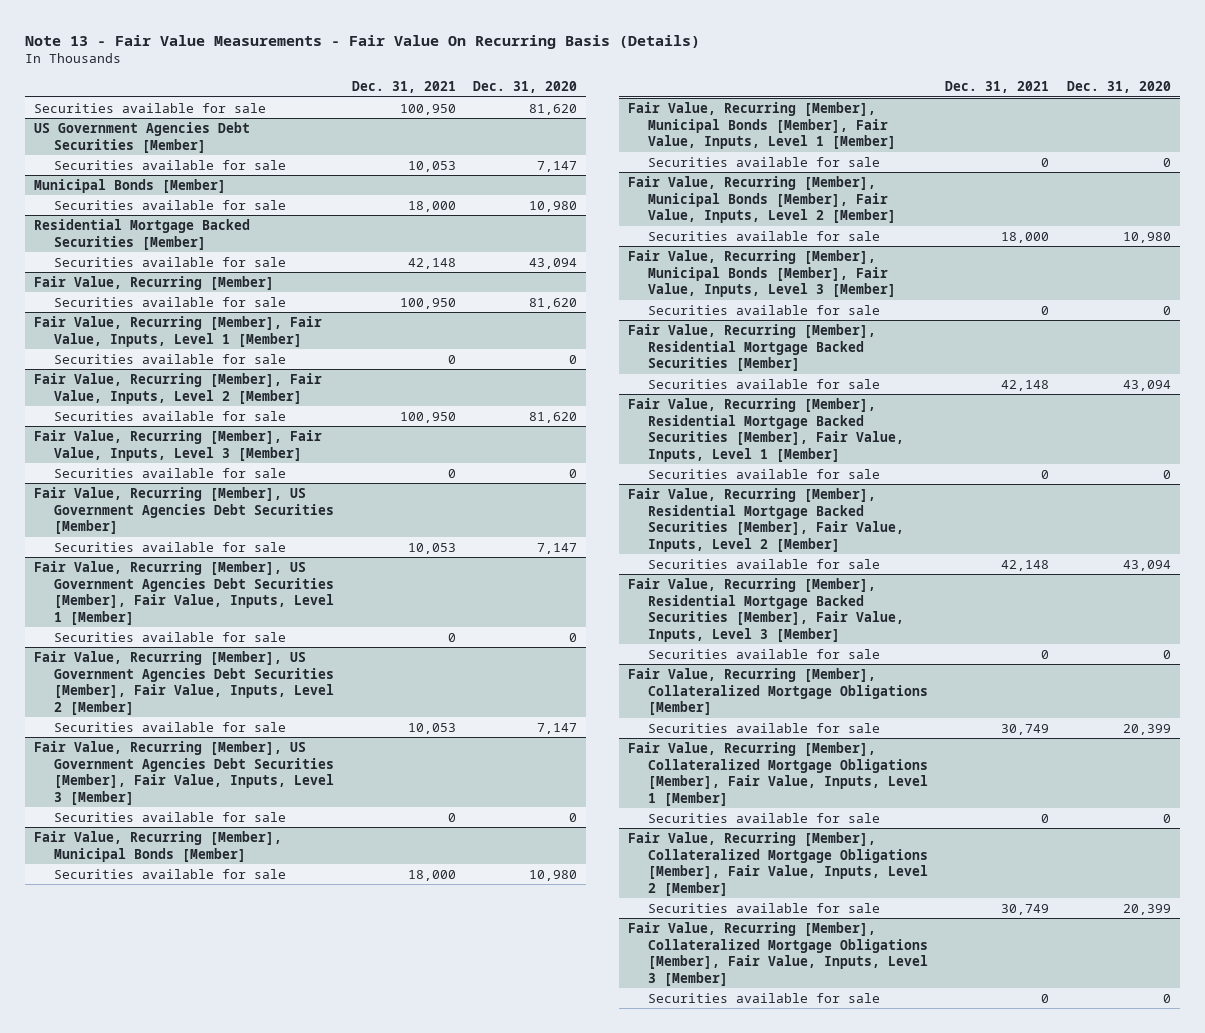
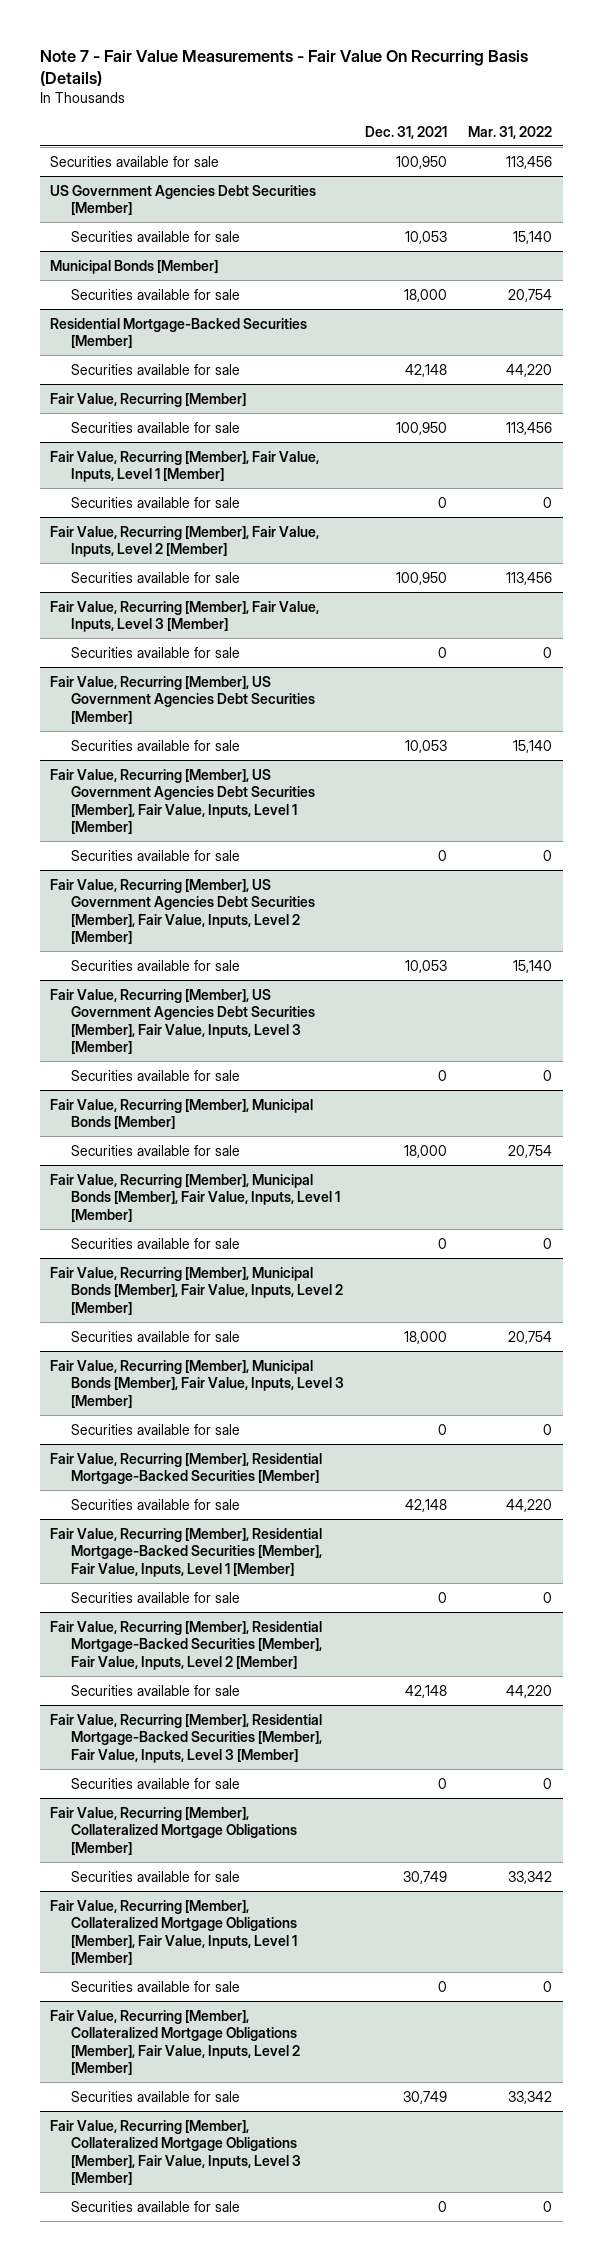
[25,34,701,49] Note 13 - Fair Value Measurements - Fair Value On Recurring Basis (Details) -> [39,49,528,86] Note 7 - Fair Value Measurements - Fair Value On Recurring Basis (Details)
[473,81,578,94] Dec. 31, 2020 -> none
none -> [468,125,553,139] Mar. 31, 2022
[34,218,251,250] Residential Mortgage Backed Securities [Member] -> [50,317,308,349] Residential Mortgage-Backed Securities [Member]
[627,323,876,372] Fair Value, Recurring [Member], Residential Mortgage Backed Securities [Member] -> [50,1452,323,1485] Fair Value, Recurring [Member], Residential Mortgage-Backed Securities [Member]
[627,397,904,462] Fair Value, Recurring [Member], Residential Mortgage Backed Securities [Member], Fair Value, Inputs, Level 1 [Member] -> [50,1527,323,1577] Fair Value, Recurring [Member], Residential Mortgage-Backed Securities [Member], Fair Value, Inputs, Level 1 [Member]
[627,487,904,552] Fair Value, Recurring [Member], Residential Mortgage Backed Securities [Member], Fair Value, Inputs, Level 2 [Member] -> [50,1620,323,1670] Fair Value, Recurring [Member], Residential Mortgage-Backed Securities [Member], Fair Value, Inputs, Level 2 [Member]
[627,577,904,642] Fair Value, Recurring [Member], Residential Mortgage Backed Securities [Member], Fair Value, Inputs, Level 3 [Member] -> [50,1713,323,1763] Fair Value, Recurring [Member], Residential Mortgage-Backed Securities [Member], Fair Value, Inputs, Level 3 [Member]

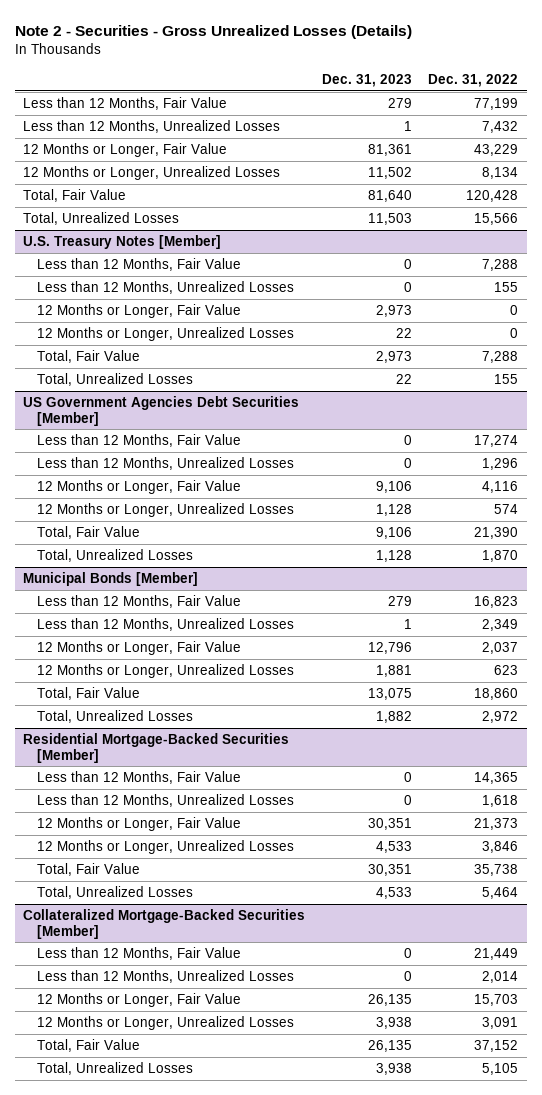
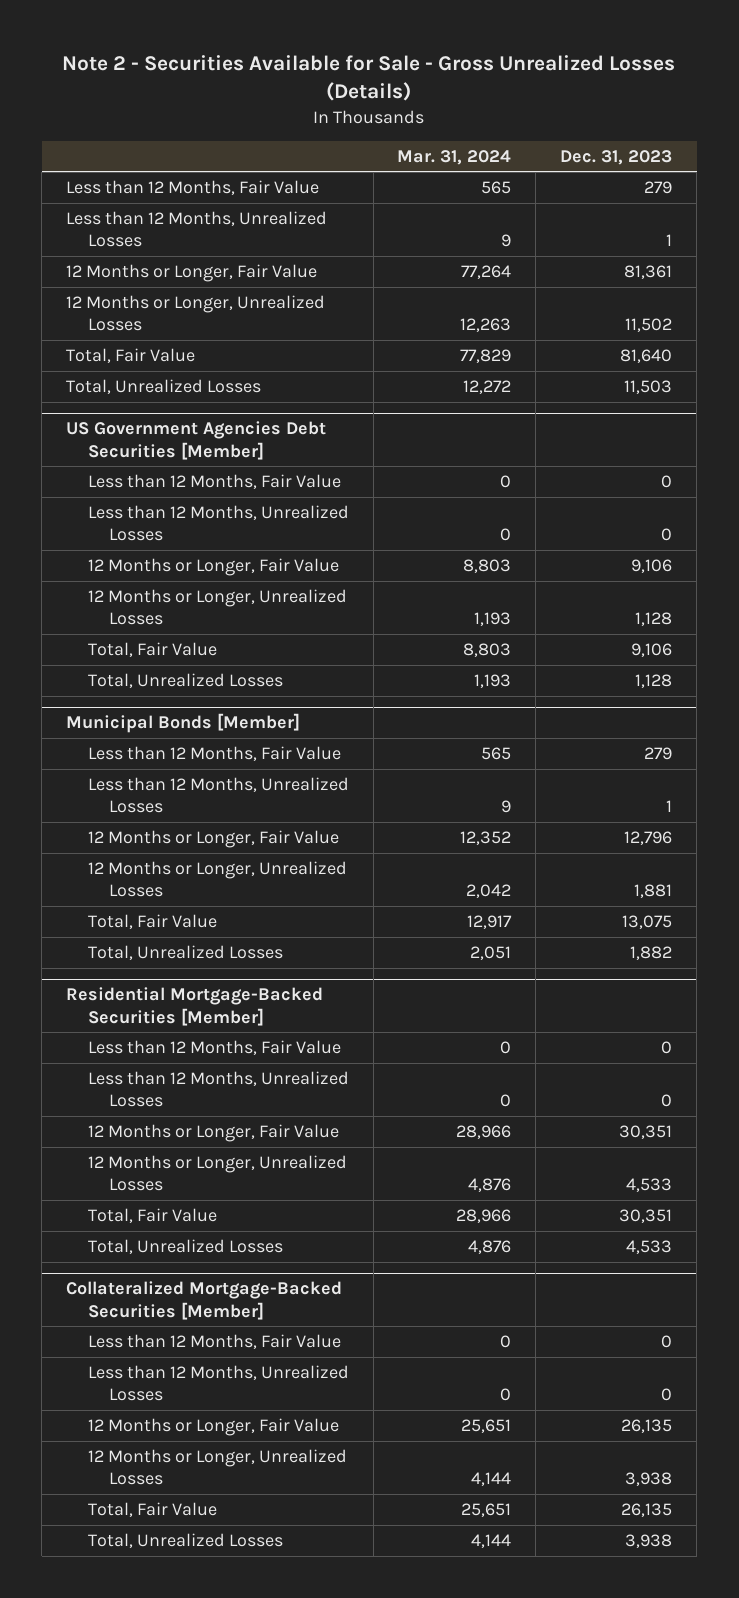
[15,25,413,40] Note 2 - Securities - Gross Unrealized Losses (Details) -> [62,55,676,102] Note 2 - Securities Available for Sale - Gross Unrealized Losses (Details)
[428,73,519,87] Dec. 31, 2022 -> none
none -> [397,149,512,165] Mar. 31, 2024
[23,235,222,250] U.S. Treasury Notes [Member] -> none
[37,258,242,272] Less than 12 Months, Fair Value -> none
[37,281,295,295] Less than 12 Months, Unrealized Losses -> none
[37,304,242,319] 12 Months or Longer, Fair Value -> none
[37,327,295,342] 12 Months or Longer, Unrealized Losses -> none
[37,350,141,364] Total, Fair Value -> none
[37,373,194,387] Total, Unrealized Losses -> none

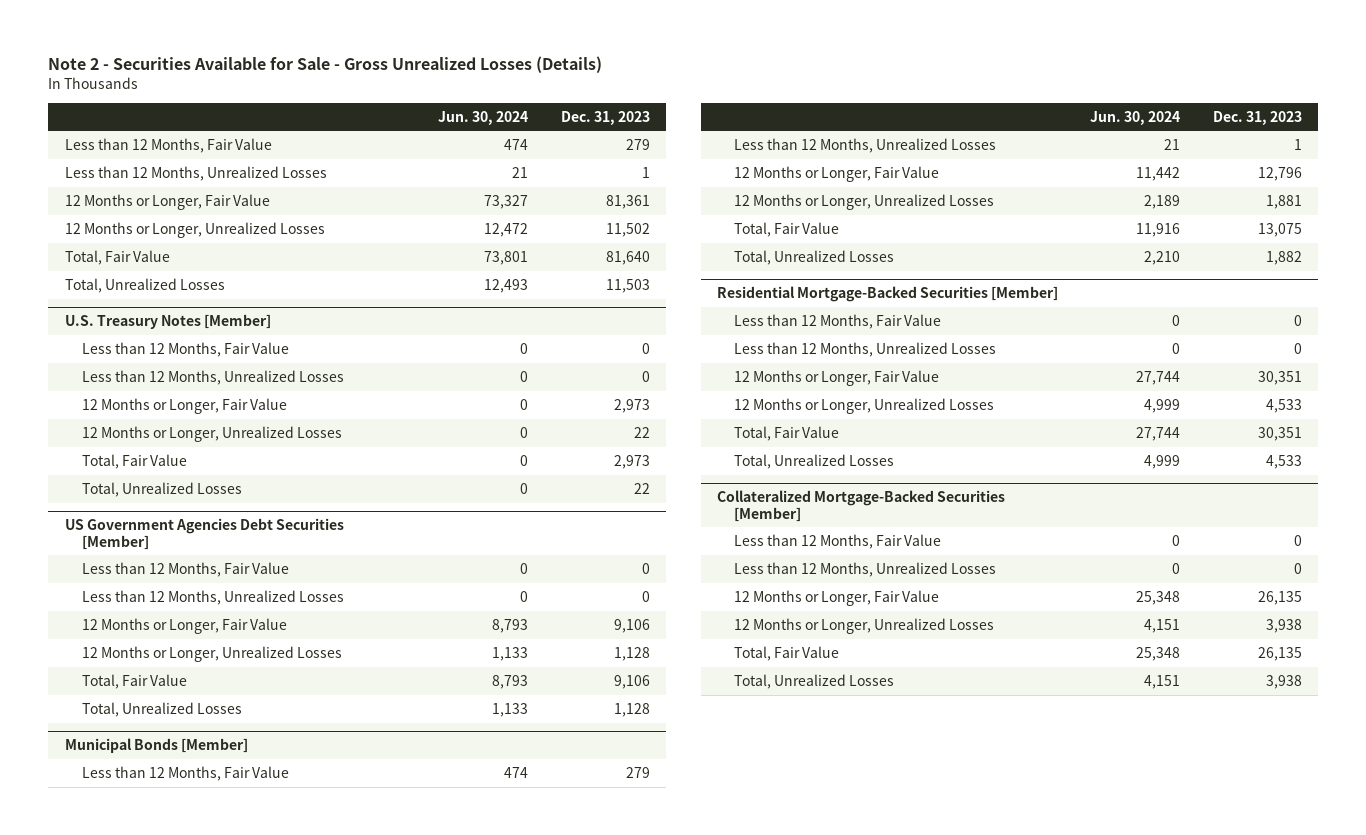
[397,149,512,165] Mar. 31, 2024 -> none
none -> [438,110,529,125] Jun. 30, 2024
none -> [64,314,271,330] U.S. Treasury Notes [Member]
none -> [81,341,289,357] Less than 12 Months, Fair Value
none -> [81,369,344,385] Less than 12 Months, Unrealized Losses
none -> [81,397,287,414] 12 Months or Longer, Fair Value
none -> [81,425,342,442] 12 Months or Longer, Unrealized Losses
none -> [81,453,187,469] Total, Fair Value
none -> [81,481,242,497] Total, Unrealized Losses

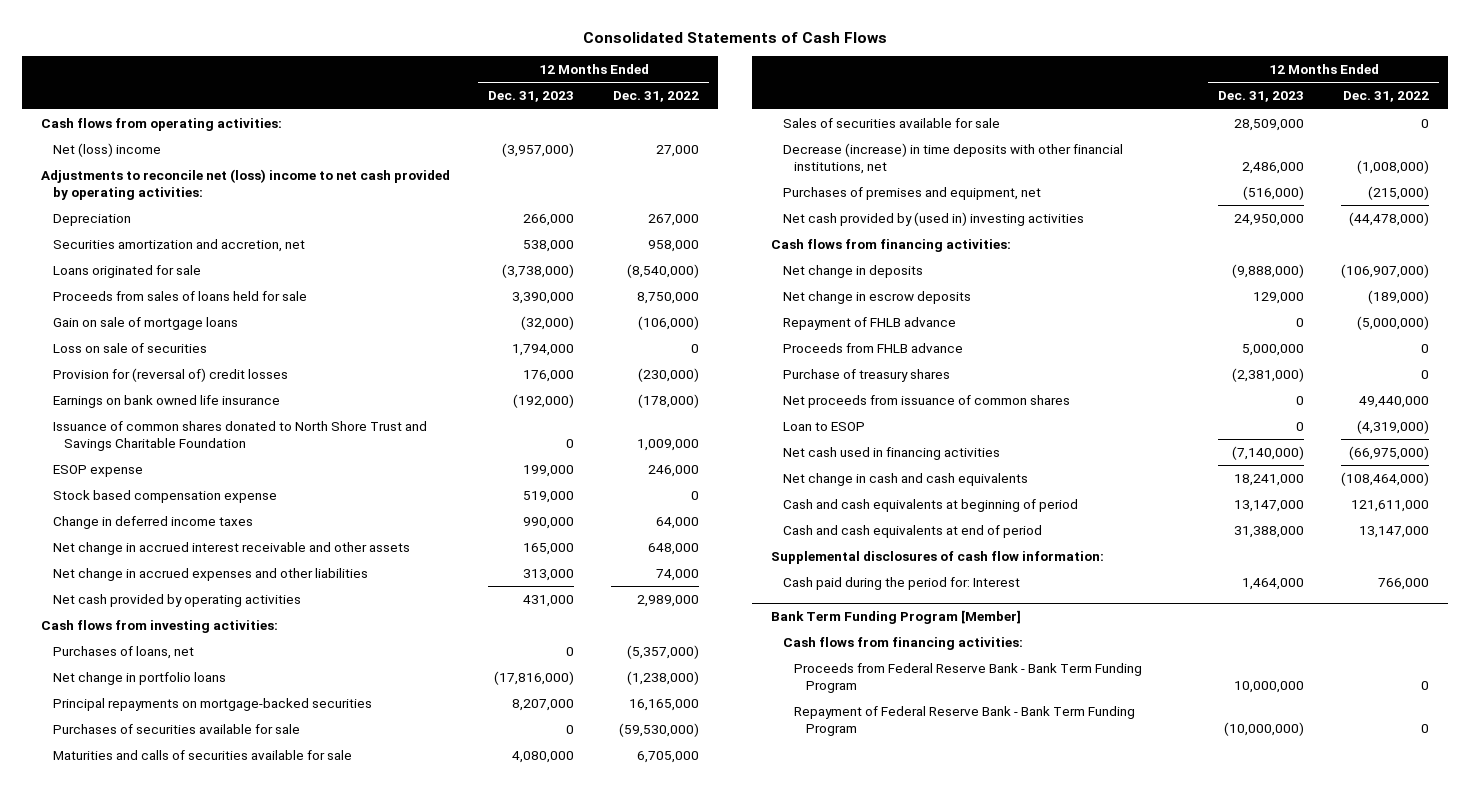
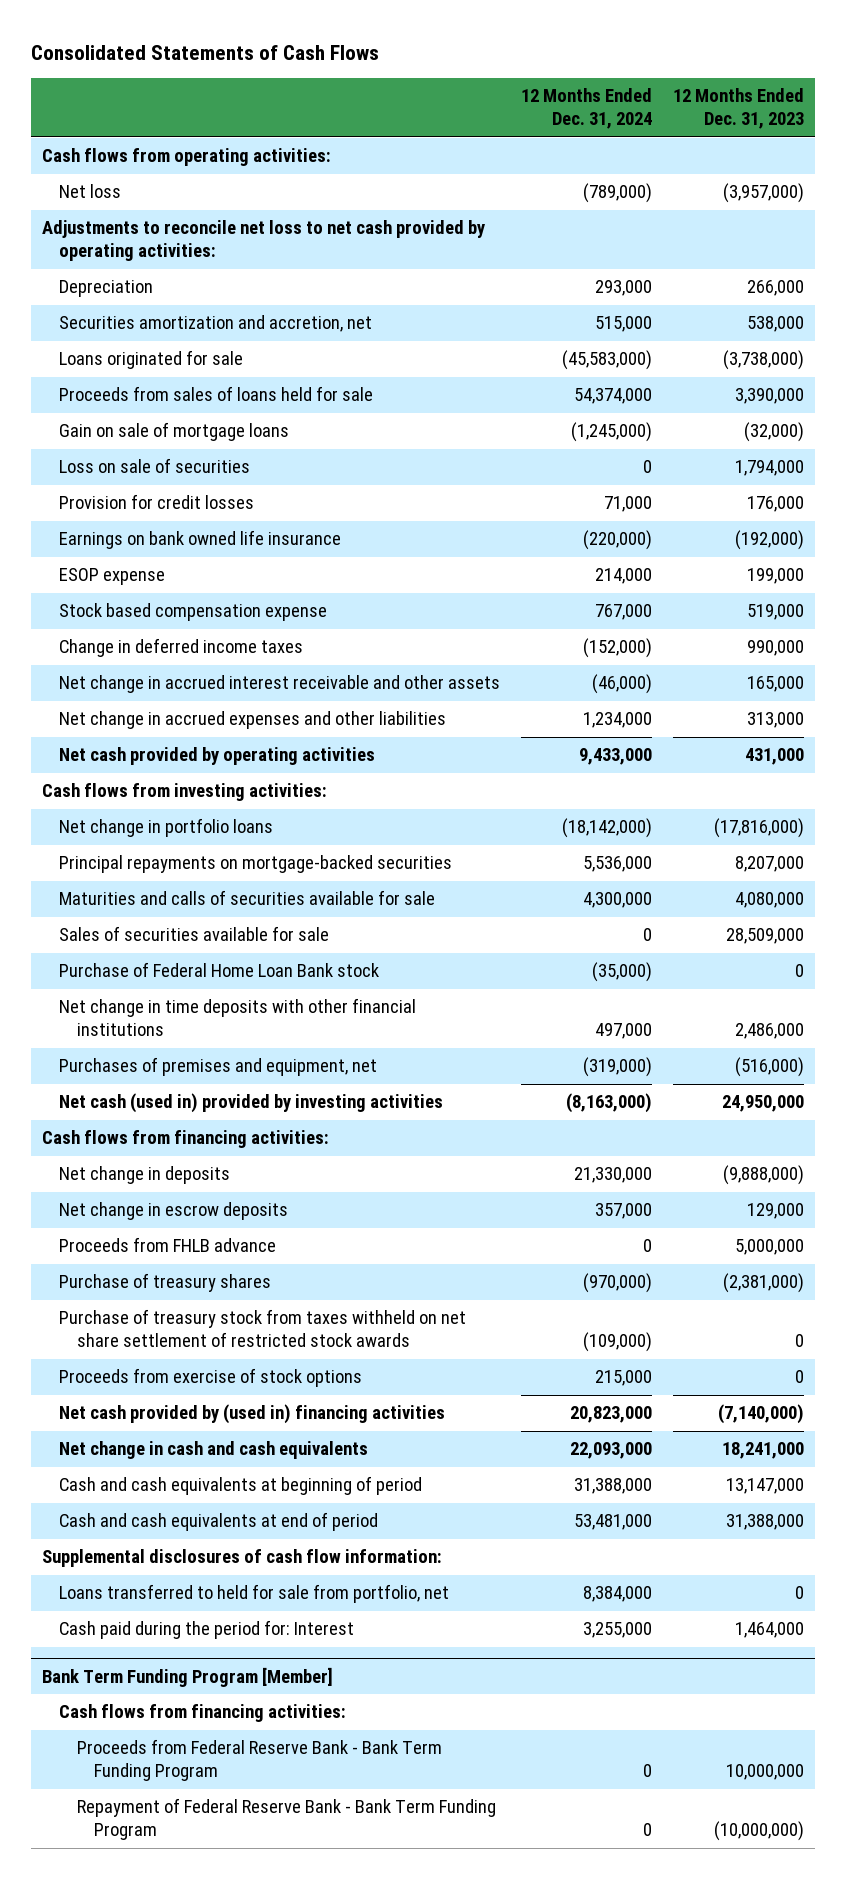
[613,91,700,103] Dec. 31, 2022 -> none
none -> [521,88,653,130] 12 Months Ended Dec. 31, 2024
[52,142,161,157] Net (loss) income -> [59,184,122,199] Net loss
[40,168,450,200] Adjustments to reconcile net (loss) income to net cash provided by operating activities: -> [41,220,485,262] Adjustments to reconcile net loss to net cash provided by operating activities:
[52,367,288,382] Provision for (reversal of) credit losses -> [59,494,255,510] Provision for credit losses
[52,420,427,451] Issuance of common shares donated to North Shore Trust and Savings Charitable Foundation -> none
[52,645,194,659] Purchases of loans, net -> none
[52,723,300,734] Purchases of securities available for sale -> none
none -> [59,962,380,978] Purchase of Federal Home Loan Bank stock
[782,142,1123,174] Decrease (increase) in time deposits with other financial institutions, net -> [59,998,417,1037] Net change in time deposits with other financial institutions
[782,211,1084,226] Net cash provided by (used in) investing activities -> [59,1093,444,1114] Net cash (used in) provided by investing activities
[782,316,956,330] Repayment of FHLB advance -> none
[782,394,1070,408] Net proceeds from issuance of common shares -> none
[782,421,865,431] Loan to ESOP -> none
none -> [59,1309,467,1348] Purchase of treasury stock from taxes withheld on net share settlement of restricted stock awards
none -> [59,1368,363,1388] Proceeds from exercise of stock options
[782,446,1000,460] Net cash used in financing activities -> [59,1404,446,1425] Net cash provided by (used in) financing activities
none -> [59,1584,450,1604] Loans transferred to held for sale from portfolio, net

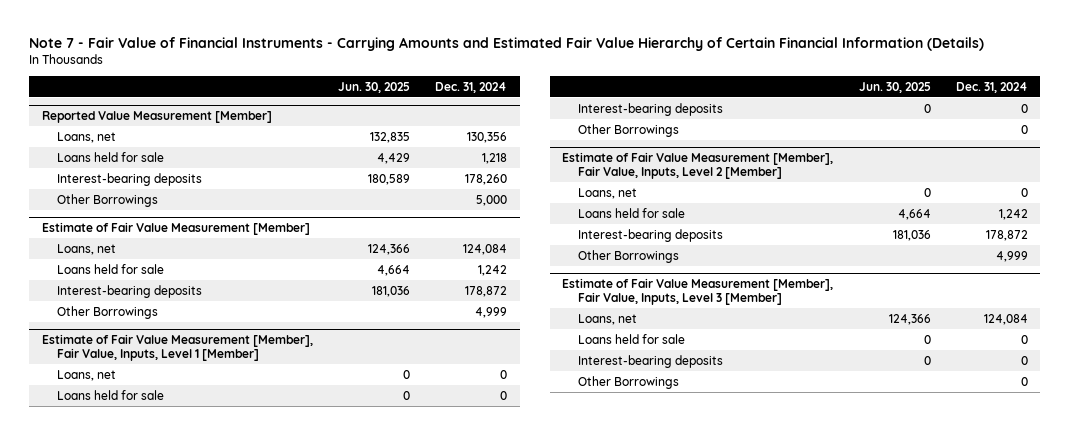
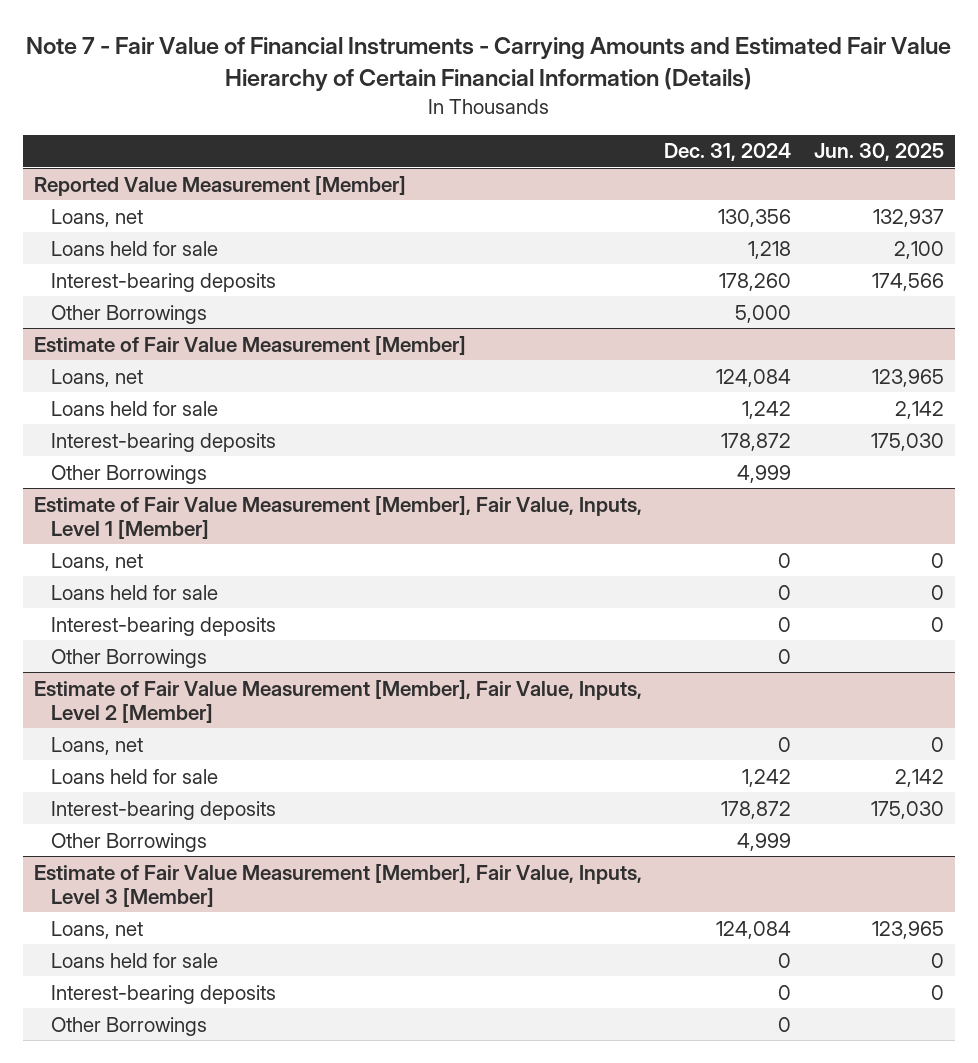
[369,131,410,143] 132,835 -> [873,208,945,227] 132,937
[376,152,410,164] 4,429 -> [894,240,945,259] 2,100
[367,173,410,185] 180,589 -> [872,272,945,291] 174,566
[367,243,410,255] 124,366 -> [872,368,945,387] 123,965
[376,264,410,276] 4,664 -> [895,400,945,419] 2,142
[371,285,410,297] 181,036 -> [871,432,945,451] 175,030
[897,208,931,220] 4,664 -> [895,768,945,787] 2,142
[892,229,931,241] 181,036 -> [871,800,945,819] 175,030
[888,313,931,325] 124,366 -> [872,920,945,939] 123,965

